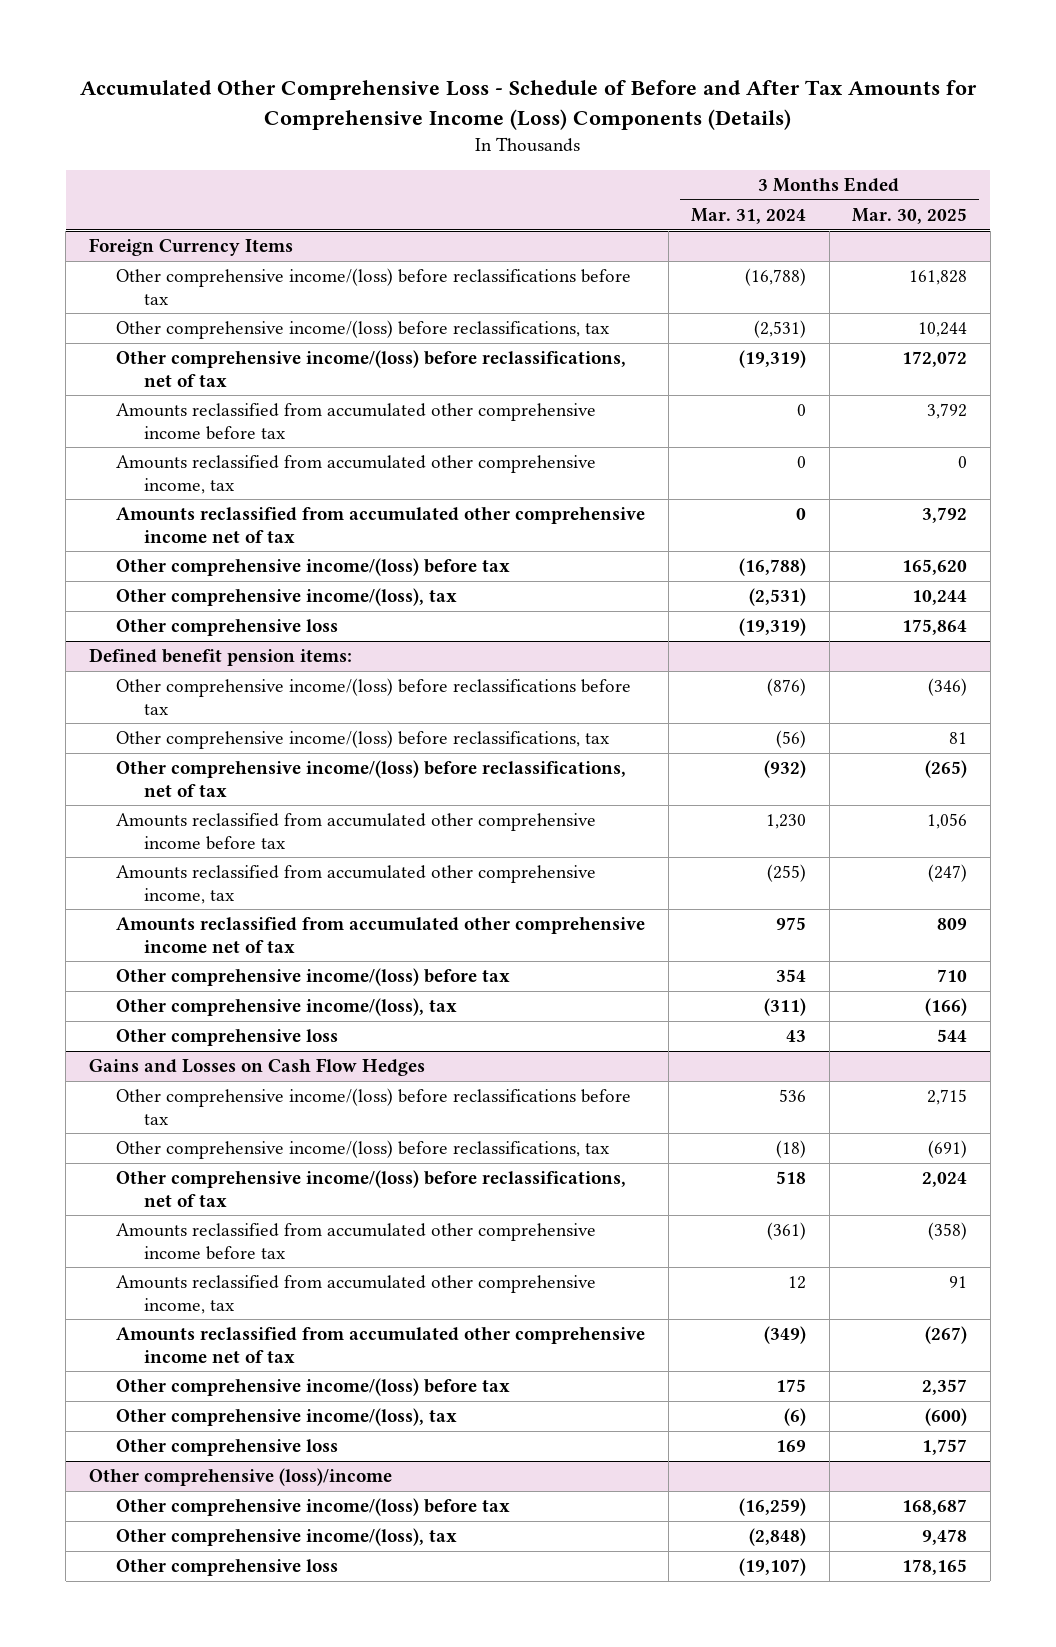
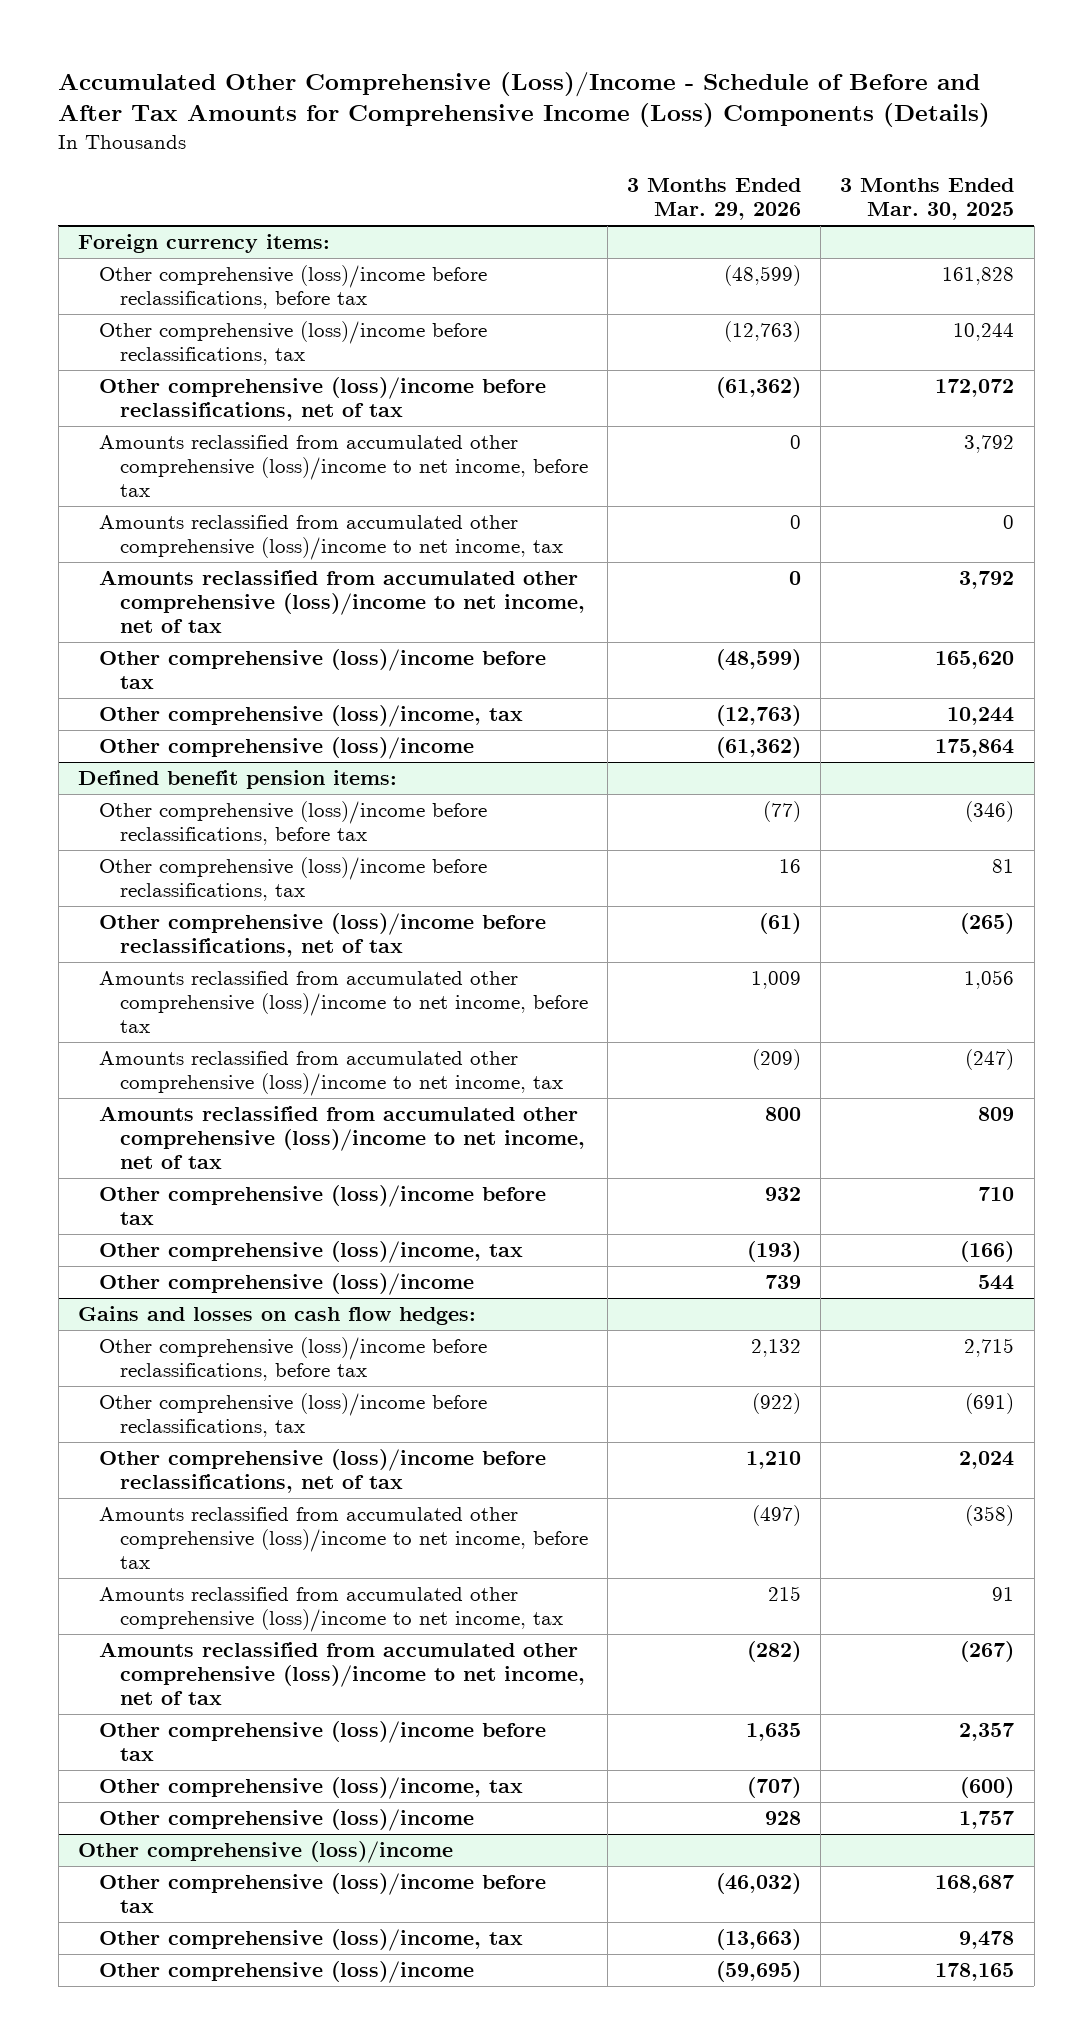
[79,80,977,130] Accumulated Other Comprehensive Loss - Schedule of Before and After Tax Amounts for Comprehensive Income (Loss) Components (Details) -> [58,71,991,128] Accumulated Other Comprehensive (Loss)/Income - Schedule of Before and After Tax Amounts for Comprehensive Income (Loss) Components (Details)
[691,208,807,225] Mar. 31, 2024 -> none
none -> [627,178,802,221] 3 Months Ended Mar. 29, 2026
[88,238,293,257] Foreign Currency Items -> [77,233,330,253] Foreign currency items:
[116,268,632,305] Other comprehensive income/(loss) before reclassifications before tax -> [98,264,487,310] Other comprehensive (loss)/income before reclassifications, before tax
[116,320,611,340] Other comprehensive income/(loss) before reclassifications, tax -> [98,320,487,366] Other comprehensive (loss)/income before reclassifications, tax
[116,350,627,387] Other comprehensive income/(loss) before reclassifications, net of tax -> [98,376,546,422] Other comprehensive (loss)/income before reclassifications, net of tax
[116,403,597,440] Amounts reclassified from accumulated other comprehensive income before tax -> [98,434,588,498] Amounts reclassified from accumulated other comprehensive (loss)/income to net income, before tax
[116,455,597,494] Amounts reclassified from accumulated other comprehensive income, tax -> [98,514,563,561] Amounts reclassified from accumulated other comprehensive (loss)/income to net income, tax
[116,507,646,543] Amounts reclassified from accumulated other comprehensive income net of tax -> [98,569,585,634] Amounts reclassified from accumulated other comprehensive (loss)/income to net income, net of tax
[116,558,511,577] Other comprehensive income/(loss) before tax -> [98,648,546,690] Other comprehensive (loss)/income before tax
[116,588,458,607] Other comprehensive income/(loss), tax -> [98,704,523,727] Other comprehensive (loss)/income, tax
[116,619,339,637] Other comprehensive loss -> [98,736,474,759] Other comprehensive (loss)/income
[116,678,632,715] Other comprehensive income/(loss) before reclassifications before tax -> [98,800,487,846] Other comprehensive (loss)/income before reclassifications, before tax
[116,730,611,750] Other comprehensive income/(loss) before reclassifications, tax -> [98,856,487,902] Other comprehensive (loss)/income before reclassifications, tax
[116,760,627,797] Other comprehensive income/(loss) before reclassifications, net of tax -> [98,912,546,958] Other comprehensive (loss)/income before reclassifications, net of tax
[116,813,597,850] Amounts reclassified from accumulated other comprehensive income before tax -> [98,970,588,1034] Amounts reclassified from accumulated other comprehensive (loss)/income to net income, before tax
[116,865,597,904] Amounts reclassified from accumulated other comprehensive income, tax -> [98,1050,563,1097] Amounts reclassified from accumulated other comprehensive (loss)/income to net income, tax
[116,917,646,953] Amounts reclassified from accumulated other comprehensive income net of tax -> [98,1105,585,1170] Amounts reclassified from accumulated other comprehensive (loss)/income to net income, net of tax
[116,968,511,987] Other comprehensive income/(loss) before tax -> [98,1184,546,1226] Other comprehensive (loss)/income before tax
[116,998,458,1017] Other comprehensive income/(loss), tax -> [98,1240,523,1263] Other comprehensive (loss)/income, tax
[116,1029,339,1047] Other comprehensive loss -> [98,1272,474,1295] Other comprehensive (loss)/income
[88,1058,425,1077] Gains and Losses on Cash Flow Hedges -> [77,1305,476,1325] Gains and losses on cash flow hedges:
[116,1088,632,1125] Other comprehensive income/(loss) before reclassifications before tax -> [98,1336,487,1382] Other comprehensive (loss)/income before reclassifications, before tax
[116,1140,611,1160] Other comprehensive income/(loss) before reclassifications, tax -> [98,1392,487,1438] Other comprehensive (loss)/income before reclassifications, tax
[116,1170,627,1207] Other comprehensive income/(loss) before reclassifications, net of tax -> [98,1448,546,1494] Other comprehensive (loss)/income before reclassifications, net of tax
[116,1223,597,1260] Amounts reclassified from accumulated other comprehensive income before tax -> [98,1506,588,1570] Amounts reclassified from accumulated other comprehensive (loss)/income to net income, before tax
[116,1275,597,1314] Amounts reclassified from accumulated other comprehensive income, tax -> [98,1586,563,1633] Amounts reclassified from accumulated other comprehensive (loss)/income to net income, tax
[116,1327,646,1363] Amounts reclassified from accumulated other comprehensive income net of tax -> [98,1641,585,1706] Amounts reclassified from accumulated other comprehensive (loss)/income to net income, net of tax
[116,1378,511,1397] Other comprehensive income/(loss) before tax -> [98,1720,546,1762] Other comprehensive (loss)/income before tax
[116,1408,458,1427] Other comprehensive income/(loss), tax -> [98,1776,523,1799] Other comprehensive (loss)/income, tax
[116,1439,339,1457] Other comprehensive loss -> [98,1808,474,1831] Other comprehensive (loss)/income
[116,1498,511,1517] Other comprehensive income/(loss) before tax -> [98,1872,546,1914] Other comprehensive (loss)/income before tax
[116,1528,458,1547] Other comprehensive income/(loss), tax -> [98,1928,523,1951] Other comprehensive (loss)/income, tax
[116,1559,339,1577] Other comprehensive loss -> [98,1960,474,1983] Other comprehensive (loss)/income

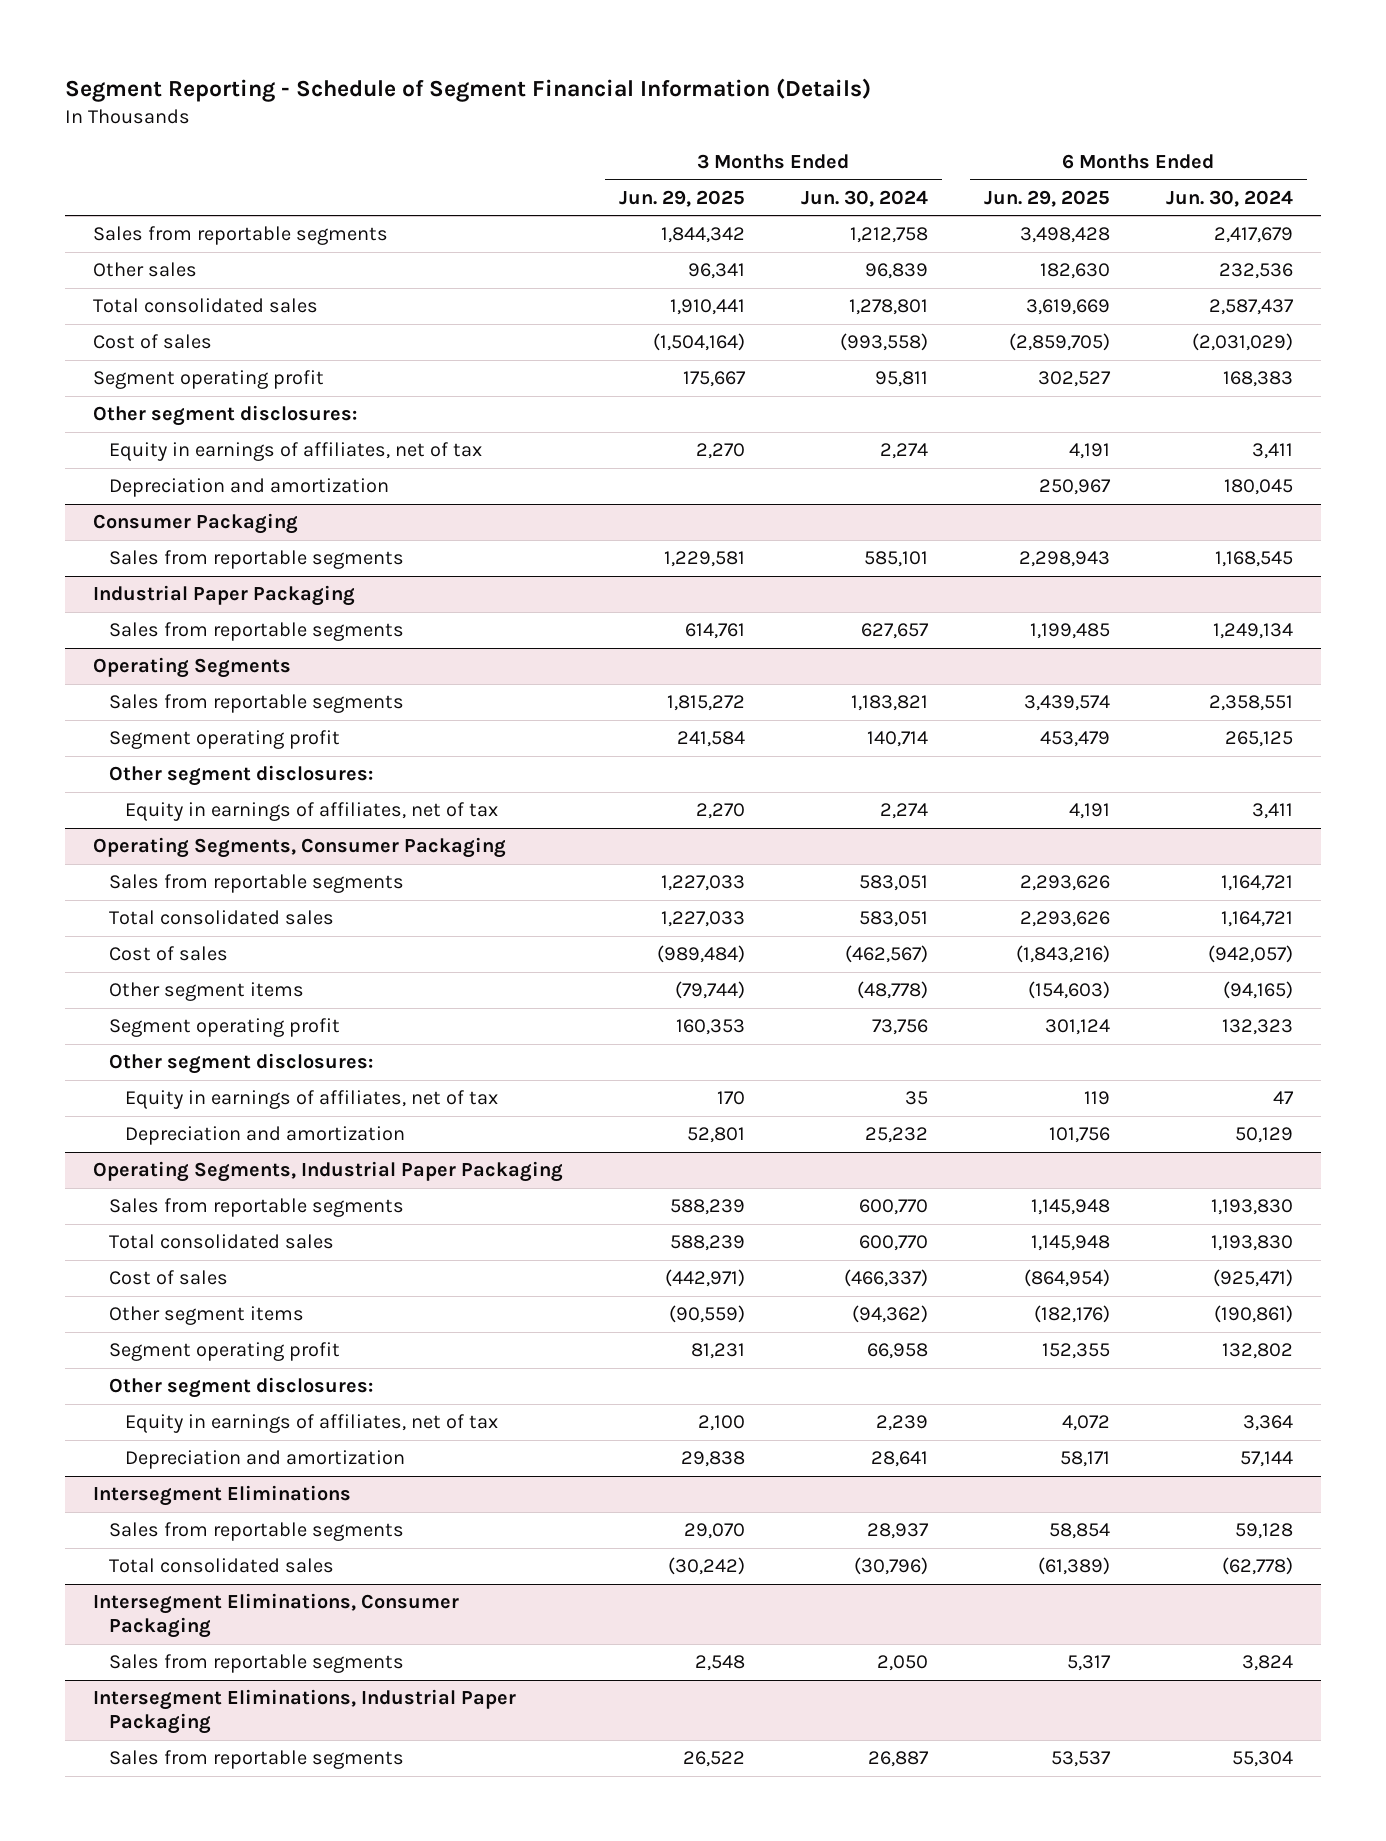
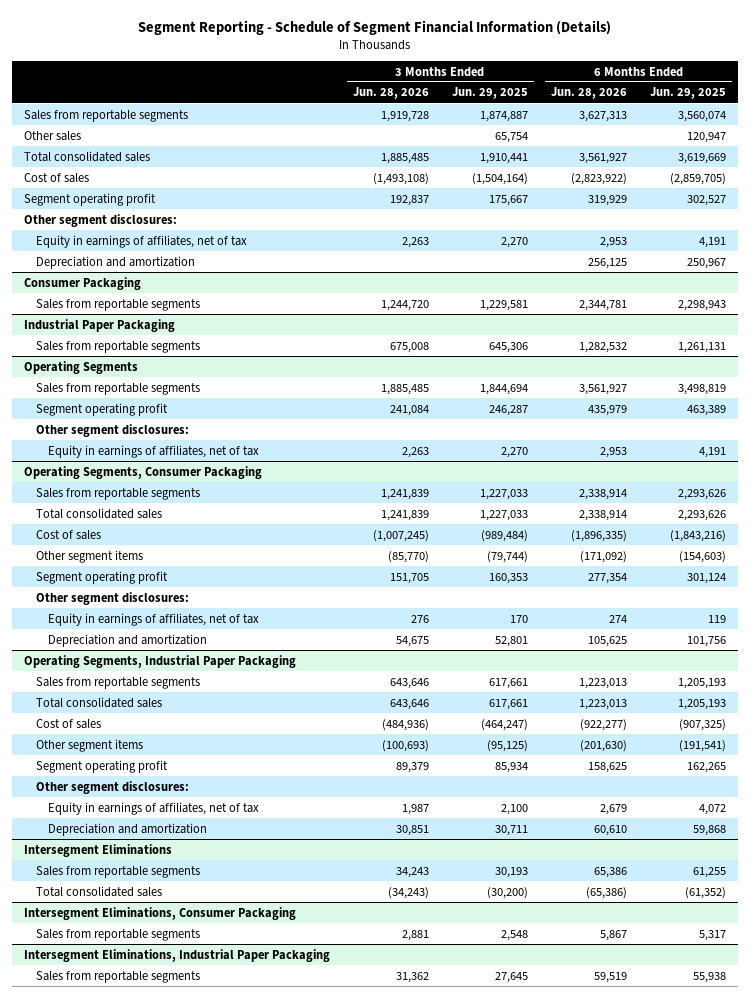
[800,189,928,207] Jun. 30, 2024 -> none
[1165,189,1293,207] Jun. 30, 2024 -> none
none -> [352,87,429,100] Jun. 28, 2026
none -> [551,87,628,100] Jun. 28, 2026
[661,227,746,244] 1,844,342 -> [479,110,528,122] 1,874,887
[1019,227,1110,244] 3,498,428 -> [678,110,727,122] 3,560,074
[688,263,746,280] 96,341 -> [494,131,528,143] 65,754
[1039,263,1110,280] 182,630 -> [687,131,727,143] 120,947
[685,623,746,640] 614,761 -> [488,341,528,353] 645,306
[1029,623,1110,640] 1,199,485 -> [678,341,727,353] 1,261,131
[667,695,746,712] 1,815,272 -> [479,383,528,395] 1,844,694
[1023,695,1110,712] 3,439,574 -> [678,383,727,395] 3,498,819
[677,731,746,748] 241,584 -> [488,404,528,416] 246,287
[1039,731,1110,748] 453,479 -> [687,404,727,416] 463,389
[670,1199,746,1216] 588,239 -> [488,677,528,689] 617,661
[1030,1199,1110,1216] 1,145,948 -> [678,677,727,689] 1,205,193
[670,1235,746,1252] 588,239 -> [488,698,528,710] 617,661
[1030,1235,1110,1252] 1,145,948 -> [678,698,727,710] 1,205,193
[665,1269,746,1288] (442,971) -> [480,718,528,731] (464,247)
[1023,1269,1110,1288] (864,954) -> [679,718,727,731] (907,325)
[669,1305,746,1324] (90,559) -> [486,739,528,752] (95,125)
[1033,1305,1110,1324] (182,176) -> [679,739,727,752] (191,541)
[691,1343,746,1360] 81,231 -> [494,761,528,773] 85,934
[1041,1343,1110,1360] 152,355 -> [687,761,727,773] 162,265
[681,1451,746,1468] 29,838 -> [494,824,528,836] 30,711
[1059,1451,1110,1468] 58,171 -> [693,824,727,836] 59,868
[684,1523,746,1540] 29,070 -> [494,866,528,878] 30,193
[1048,1523,1110,1540] 58,854 -> [693,866,727,878] 61,255
[668,1557,746,1576] (30,242) -> [486,886,528,899] (30,200)
[1037,1557,1110,1576] (61,389) -> [685,886,727,899] (61,352)
[683,1751,746,1768] 26,522 -> [494,971,528,983] 27,645
[1050,1751,1111,1768] 53,537 -> [693,971,727,983] 55,938

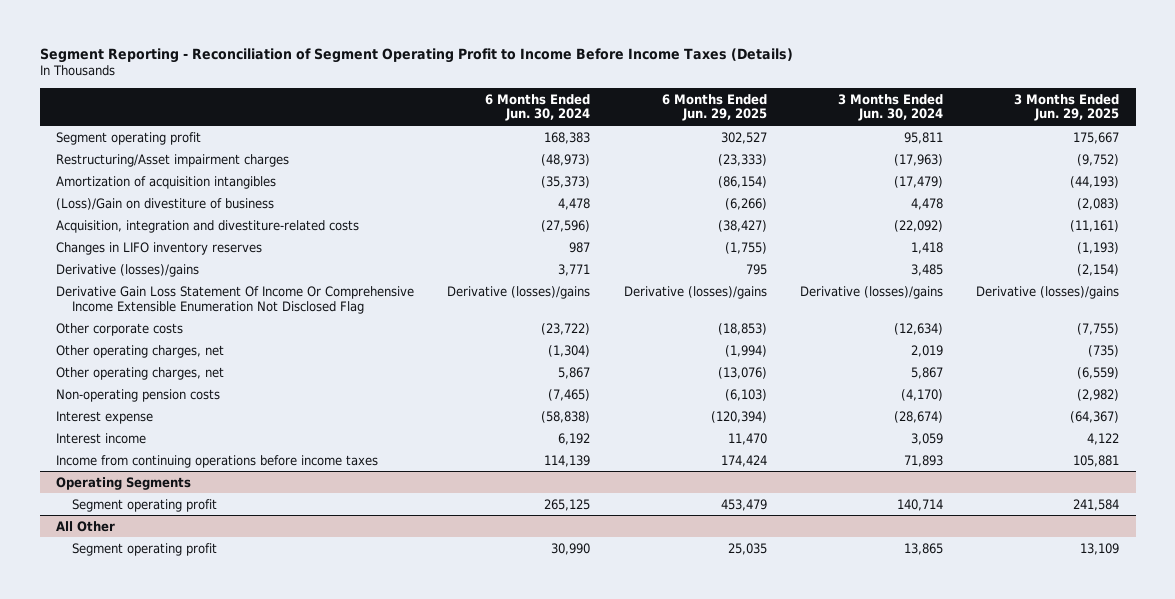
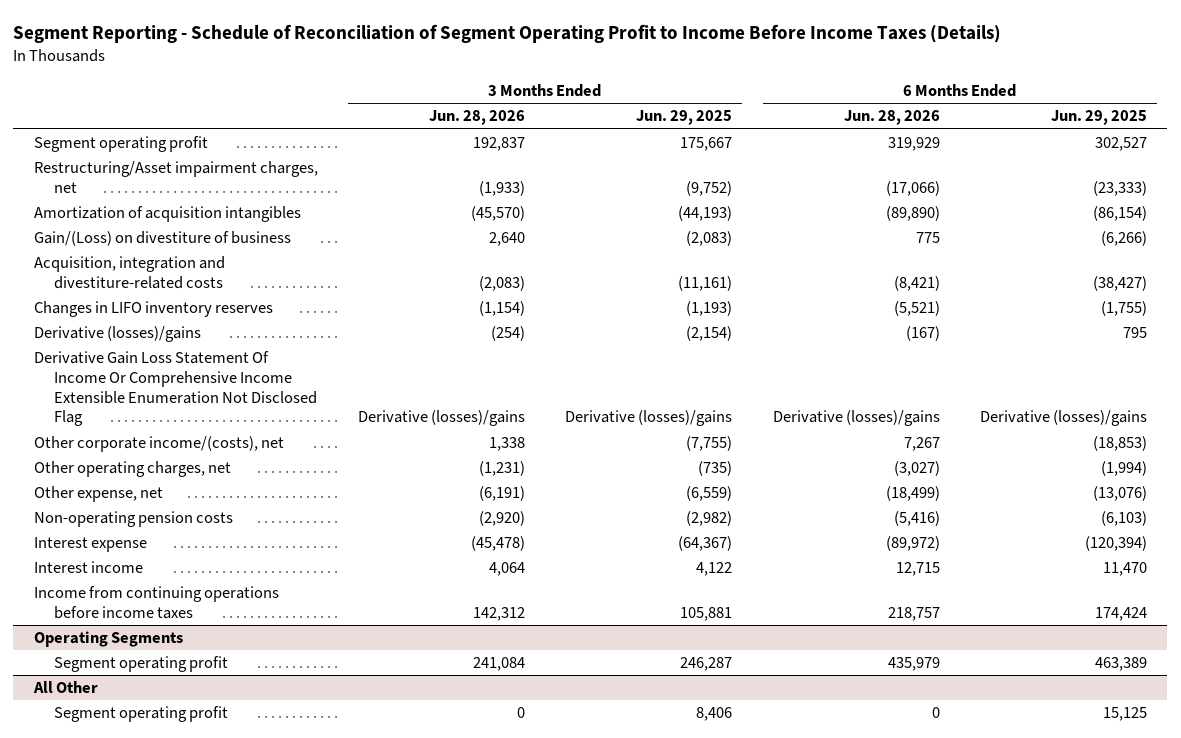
[39,47,793,63] Segment Reporting - Reconciliation of Segment Operating Profit to Income Before Income Taxes (Details) -> [13,24,1002,44] Segment Reporting - Schedule of Reconciliation of Segment Operating Profit to Income Before Income Taxes (Details)
[485,93,591,122] 6 Months Ended Jun. 30, 2024 -> none
[837,93,943,122] 3 Months Ended Jun. 30, 2024 -> none
none -> [428,110,525,126] Jun. 28, 2026
none -> [843,110,940,126] Jun. 28, 2026
[56,153,290,167] Restructuring/Asset impairment charges -> [33,161,318,193] Restructuring/Asset impairment charges, net
[56,197,275,210] (Loss)/Gain on divestiture of business -> [33,231,291,247] Gain/(Loss) on divestiture of business
[56,322,184,336] Other corporate costs -> [33,436,284,453] Other corporate income/(costs), net
[56,366,225,380] Other operating charges, net -> [33,486,163,503] Other expense, net
[720,498,767,511] 453,479 -> [1094,657,1147,672] 463,389
[1073,498,1120,511] 241,584 -> [680,657,733,672] 246,287
[727,542,767,555] 25,035 -> [1102,707,1147,722] 15,125
[1080,542,1120,555] 13,109 -> [696,707,733,722] 8,406

